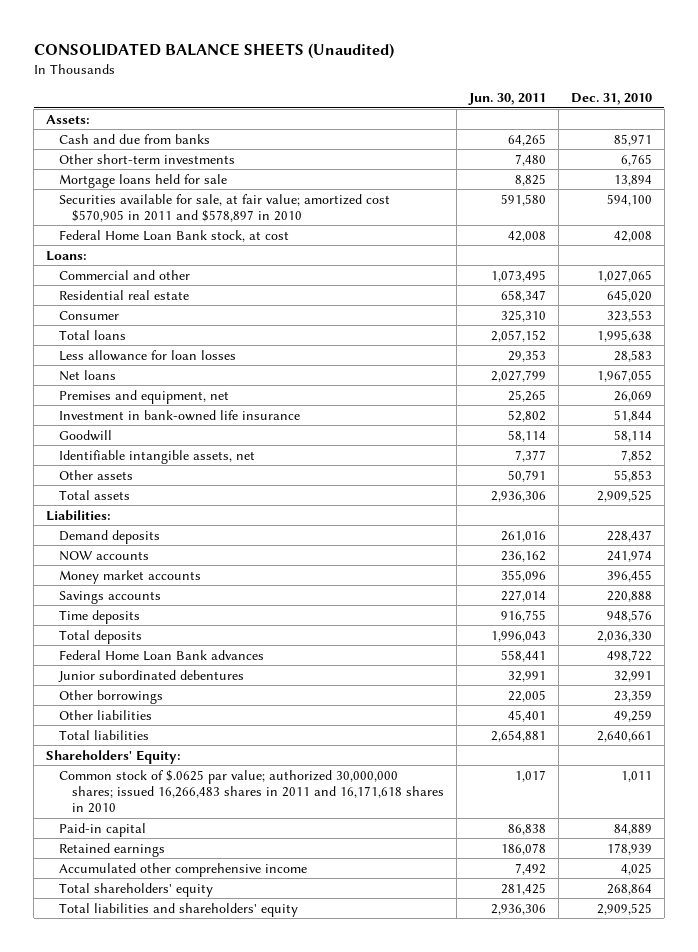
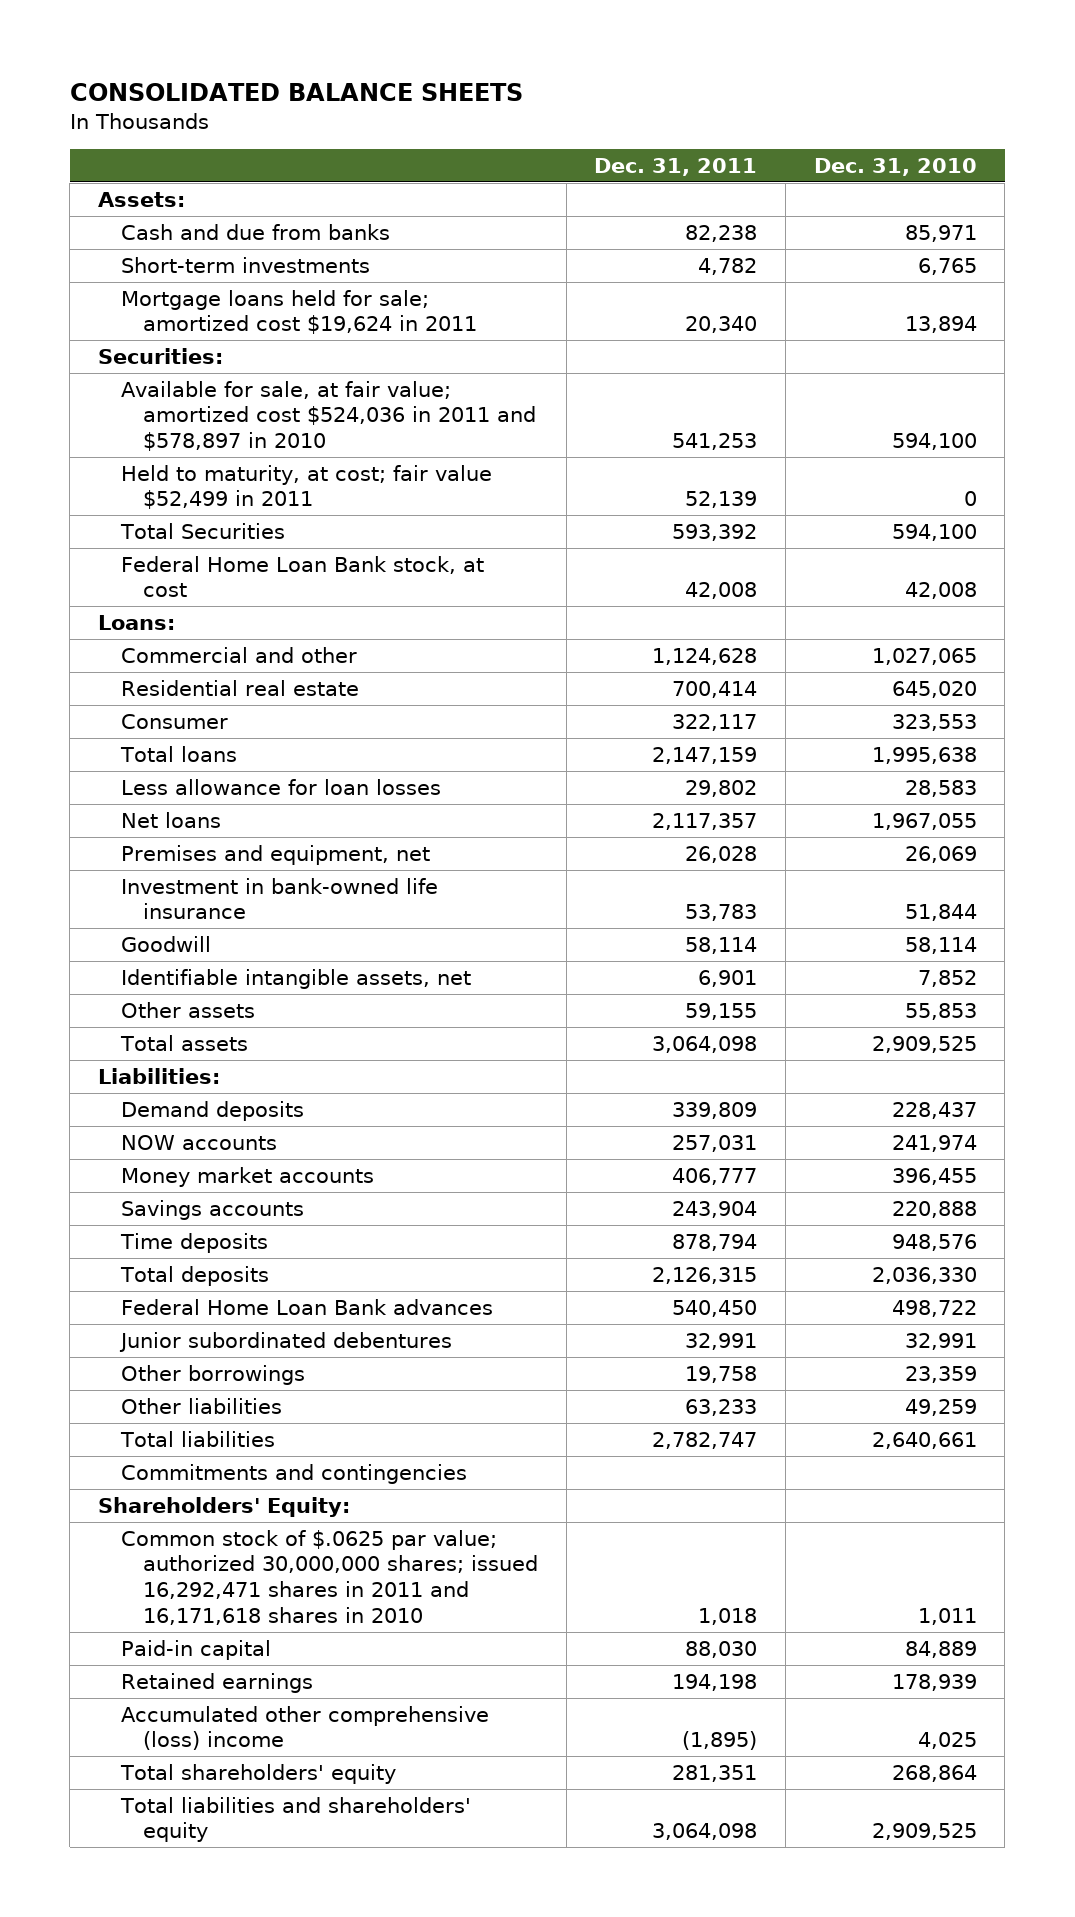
[33,43,394,60] CONSOLIDATED BALANCE SHEETS (Unaudited) -> [69,83,523,102] CONSOLIDATED BALANCE SHEETS
[467,93,546,106] Jun. 30, 2011 -> none
none -> [594,157,758,176] Dec. 31, 2011
[59,153,236,164] Other short-term investments -> [120,256,370,273] Short-term investments
[59,173,228,188] Mortgage loans held for sale -> [120,289,477,335] Mortgage loans held for sale; amortized cost $19,624 in 2011
none -> [98,347,224,364] Securities:
[59,193,391,222] Securities available for sale, at fair value; amortized cost $570,905 in 2011 and $578,897 in 2010 -> [120,380,536,452] Available for sale, at fair value; amortized cost $524,036 in 2011 and $578,897 in 2010
none -> [120,464,492,510] Held to maturity, at cost; fair value $52,499 in 2011
none -> [119,522,285,539] Total Securities
none -> [120,1463,467,1484] Commitments and contingencies
[59,769,444,813] Common stock of $.0625 par value; authorized 30,000,000 shares; issued 16,266,483 shares in 2011 and 16,171,618 shares in 2010 -> [120,1529,538,1625] Common stock of $.0625 par value; authorized 30,000,000 shares; issued 16,292,471 shares in 2011 and 16,171,618 shares in 2010
[59,862,308,877] Accumulated other comprehensive income -> [120,1705,489,1751] Accumulated other comprehensive (loss) income

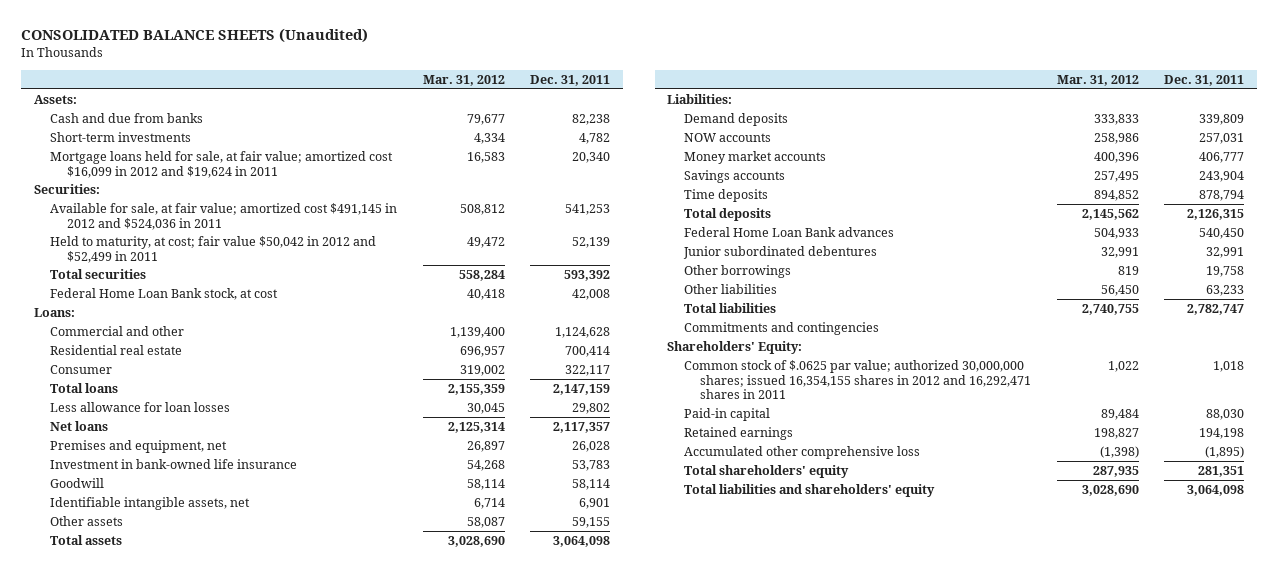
[69,83,523,102] CONSOLIDATED BALANCE SHEETS -> [20,28,368,44] CONSOLIDATED BALANCE SHEETS (Unaudited)
[813,157,977,176] Dec. 31, 2010 -> none
none -> [422,74,505,86] Mar. 31, 2012
[120,289,477,335] Mortgage loans held for sale; amortized cost $19,624 in 2011 -> [50,150,394,178] Mortgage loans held for sale, at fair value; amortized cost $16,099 in 2012 and $19,624 in 2011
[120,380,536,452] Available for sale, at fair value; amortized cost $524,036 in 2011 and $578,897 in 2010 -> [50,202,398,230] Available for sale, at fair value; amortized cost $491,145 in 2012 and $524,036 in 2011
[120,464,492,510] Held to maturity, at cost; fair value $52,499 in 2011 -> [50,235,377,263] Held to maturity, at cost; fair value $50,042 in 2012 and $52,499 in 2011
[119,522,285,539] Total Securities -> [50,268,147,279] Total securities
[120,1529,538,1625] Common stock of $.0625 par value; authorized 30,000,000 shares; issued 16,292,471 shares in 2011 and 16,171,618 shares in 2010 -> [683,359,1032,400] Common stock of $.0625 par value; authorized 30,000,000 shares; issued 16,354,155 shares in 2012 and 16,292,471 shares in 2011
[120,1705,489,1751] Accumulated other comprehensive (loss) income -> [683,445,920,459] Accumulated other comprehensive loss

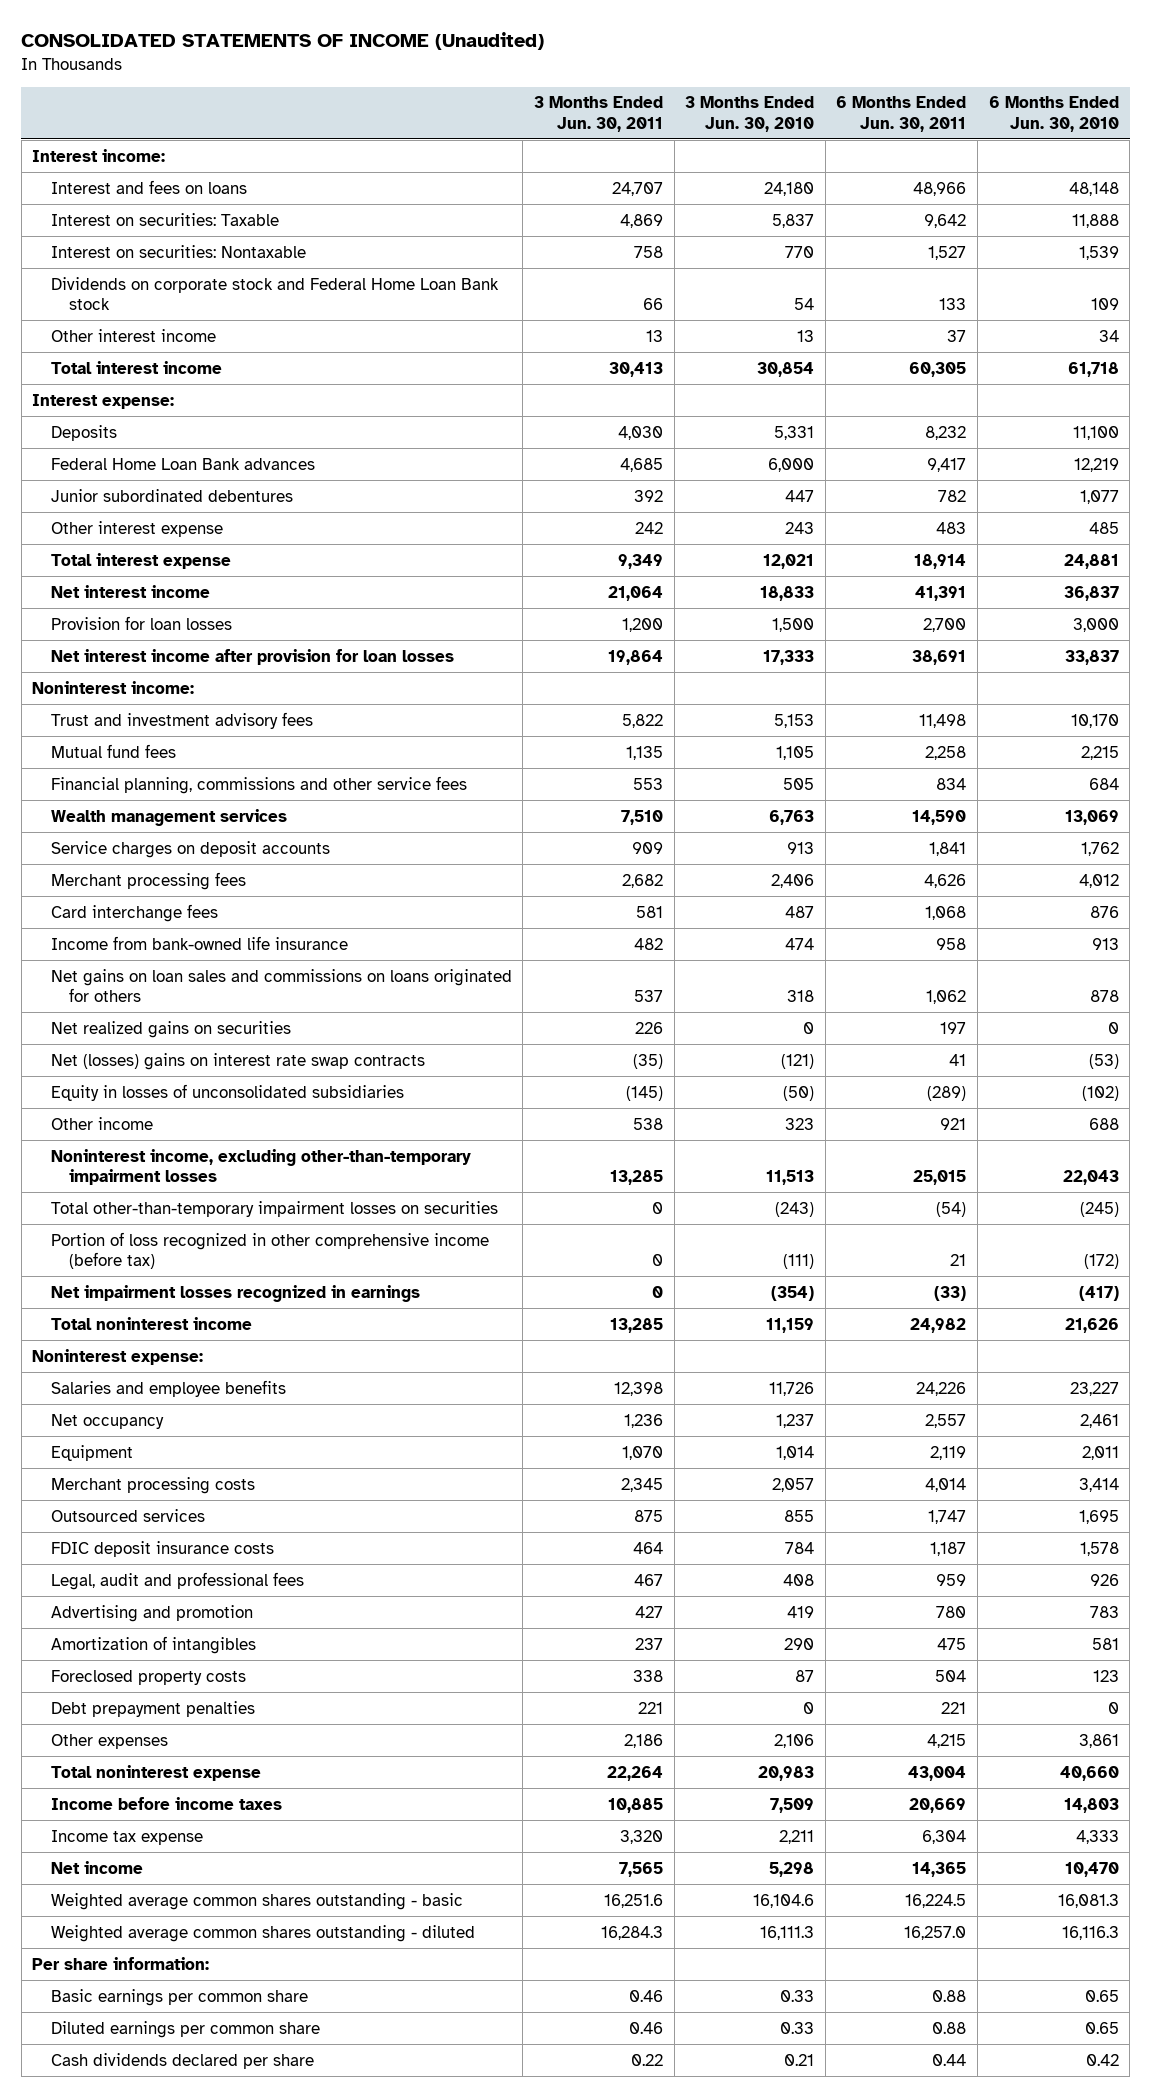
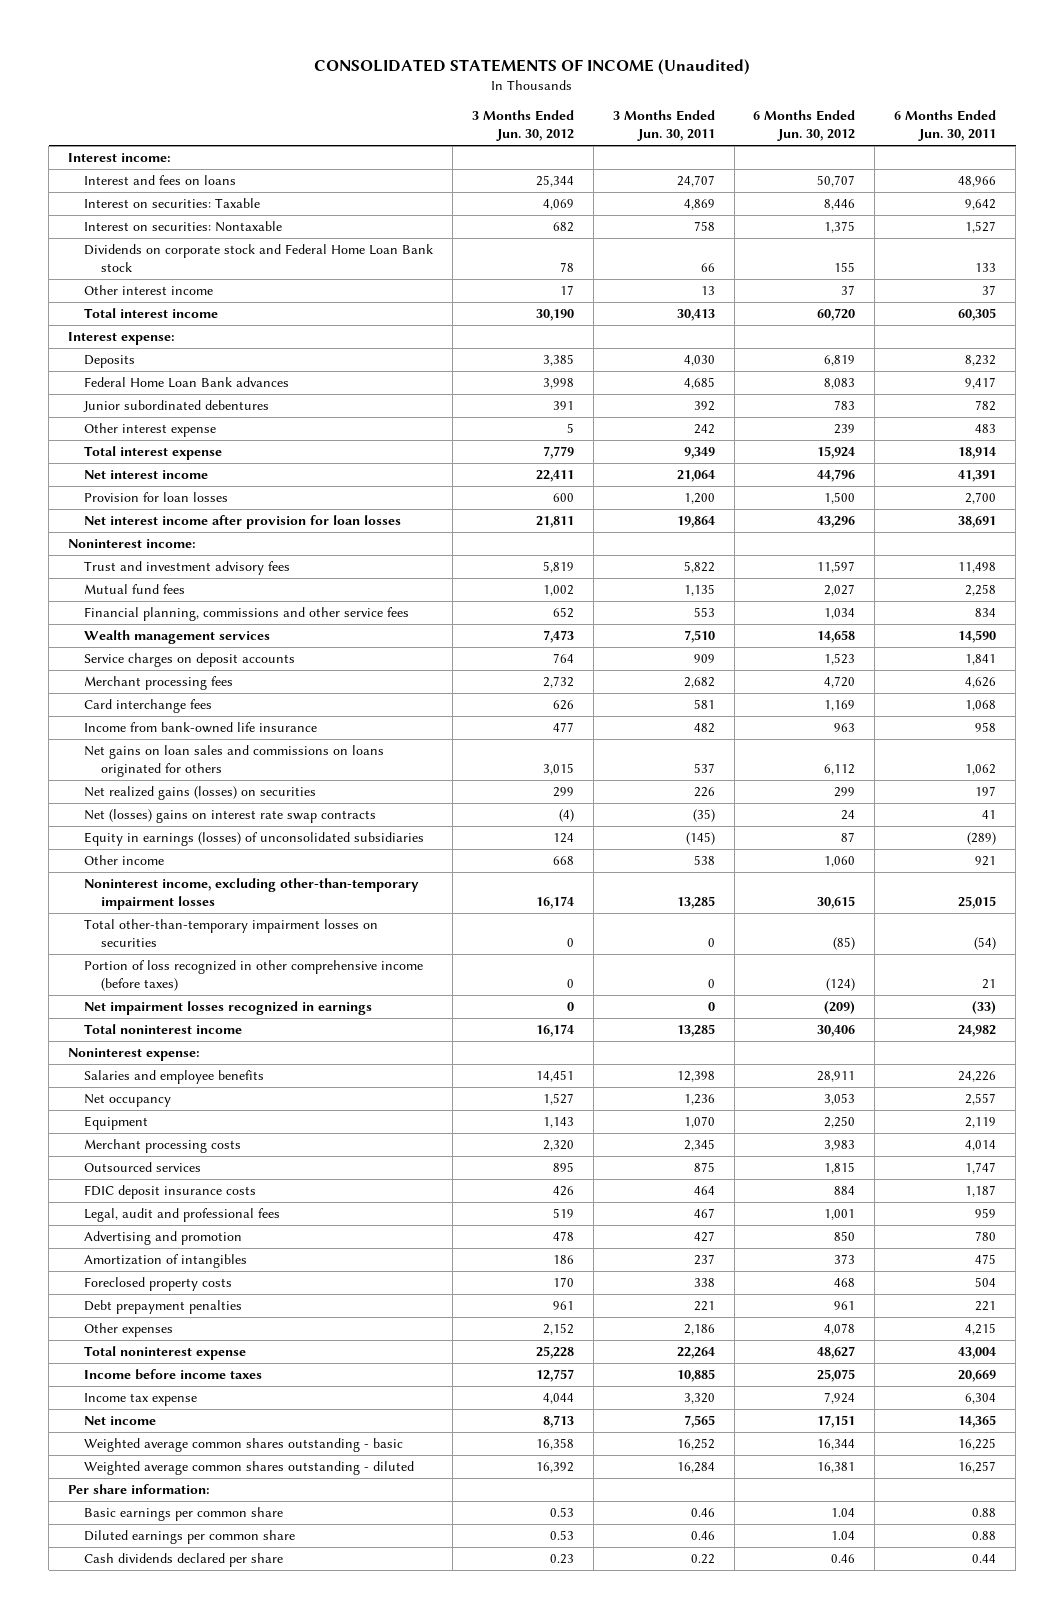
[685,96,815,132] 3 Months Ended Jun. 30, 2010 -> none
[988,96,1119,132] 6 Months Ended Jun. 30, 2010 -> none
none -> [472,110,575,142] 3 Months Ended Jun. 30, 2012
none -> [753,110,856,142] 6 Months Ended Jun. 30, 2012
[50,1020,291,1038] Net realized gains on securities -> [84,786,317,801] Net realized gains (losses) on securities
[50,1083,404,1101] Equity in losses of unconsolidated subsidiaries -> [84,832,425,847] Equity in earnings (losses) of unconsolidated subsidiaries
[50,1231,489,1270] Portion of loss recognized in other comprehensive income (before tax) -> [84,960,424,992] Portion of loss recognized in other comprehensive income (before taxes)
[603,1893,663,1908] 16,251.6 -> [676,1438,715,1451] 16,252
[905,1893,967,1908] 16,224.5 -> [958,1438,997,1451] 16,225
[600,1925,663,1940] 16,284.3 -> [676,1462,715,1474] 16,284
[904,1925,967,1940] 16,257.0 -> [958,1461,997,1474] 16,257

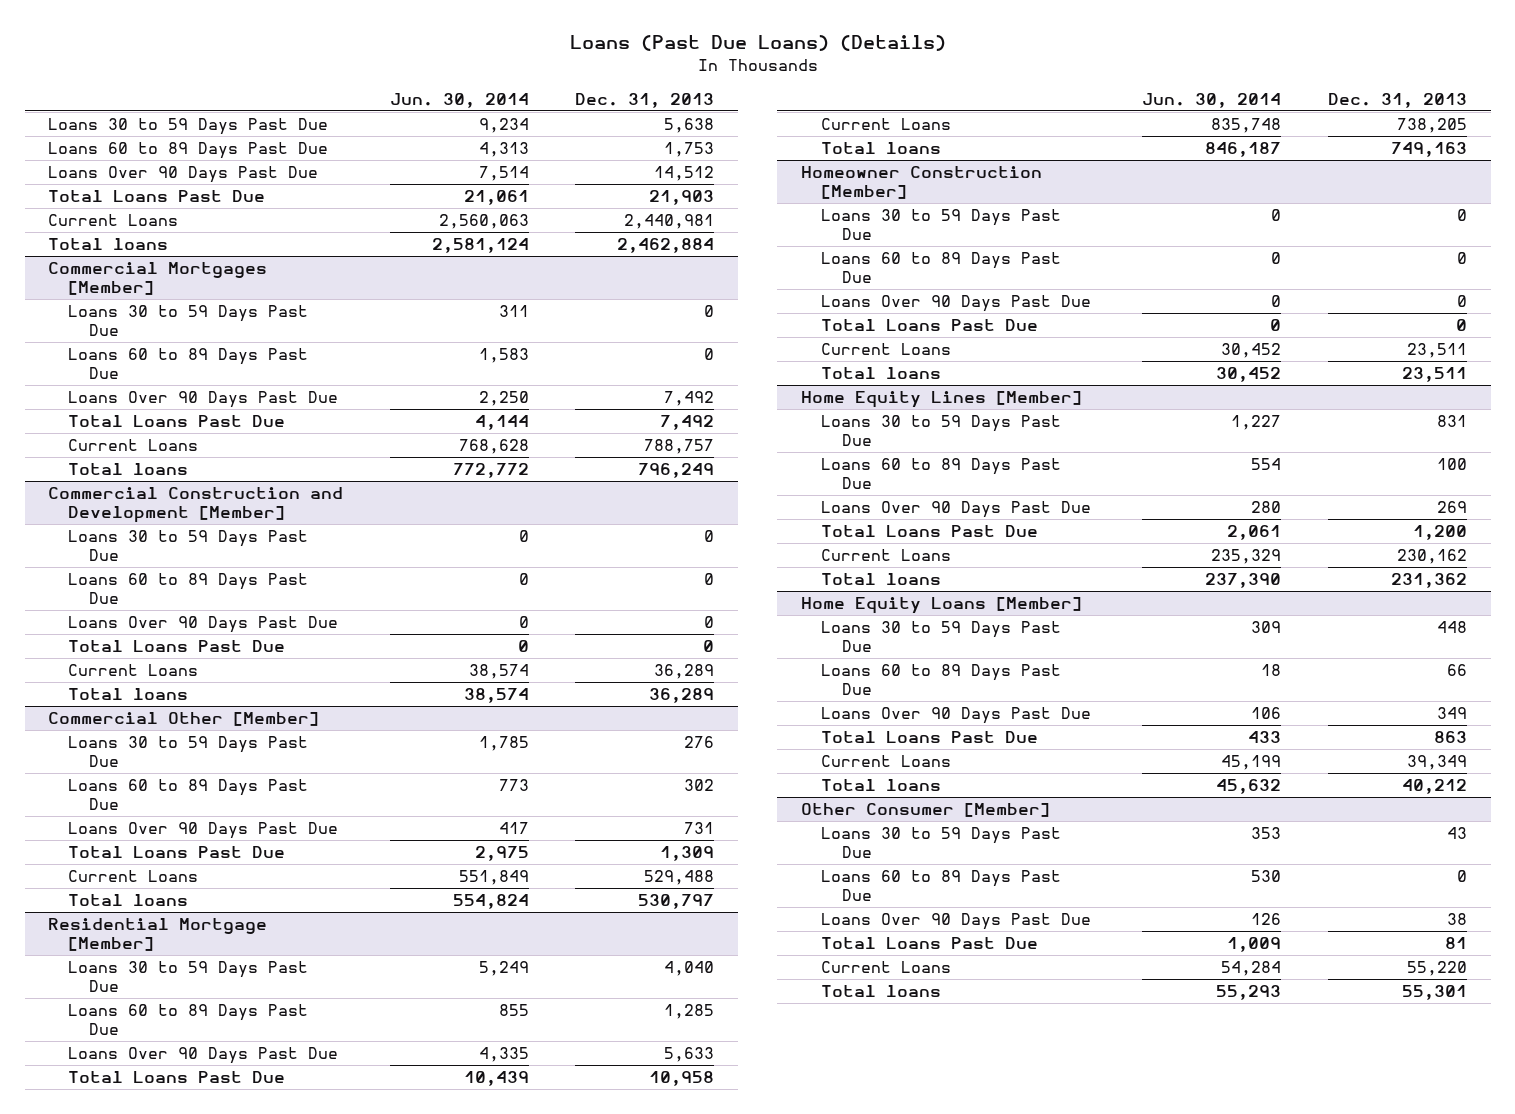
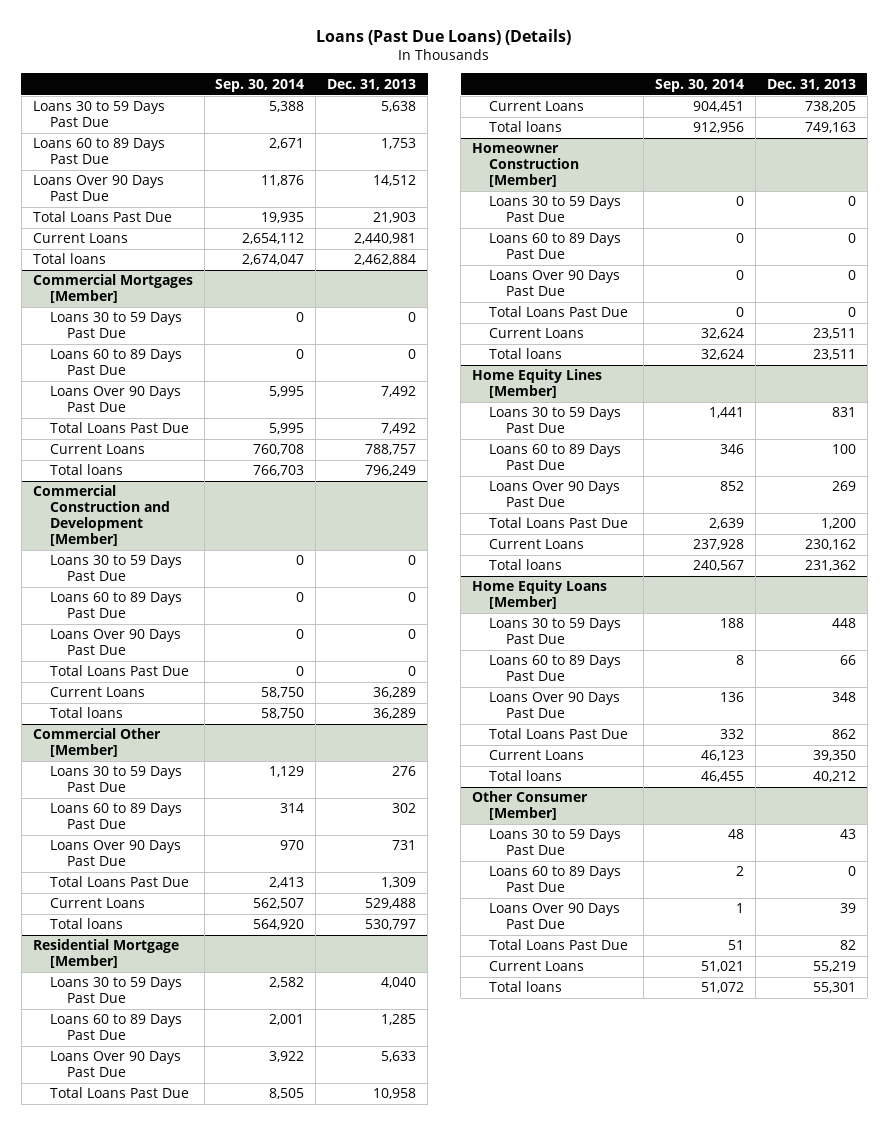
[389,92,529,108] Jun. 30, 2014 -> none
none -> [215,78,305,92] Sep. 30, 2014
[1437,707,1468,720] 349 -> [831,692,856,703] 348
[1434,731,1468,744] 863 -> [831,729,856,740] 862
[1407,755,1468,771] 39,349 -> [812,750,856,762] 39,350
[1447,913,1468,926] 38 -> [839,903,856,914] 39
[1445,937,1468,950] 81 -> [839,940,856,951] 82
[1407,961,1468,977] 55,220 -> [812,961,856,973] 55,219

